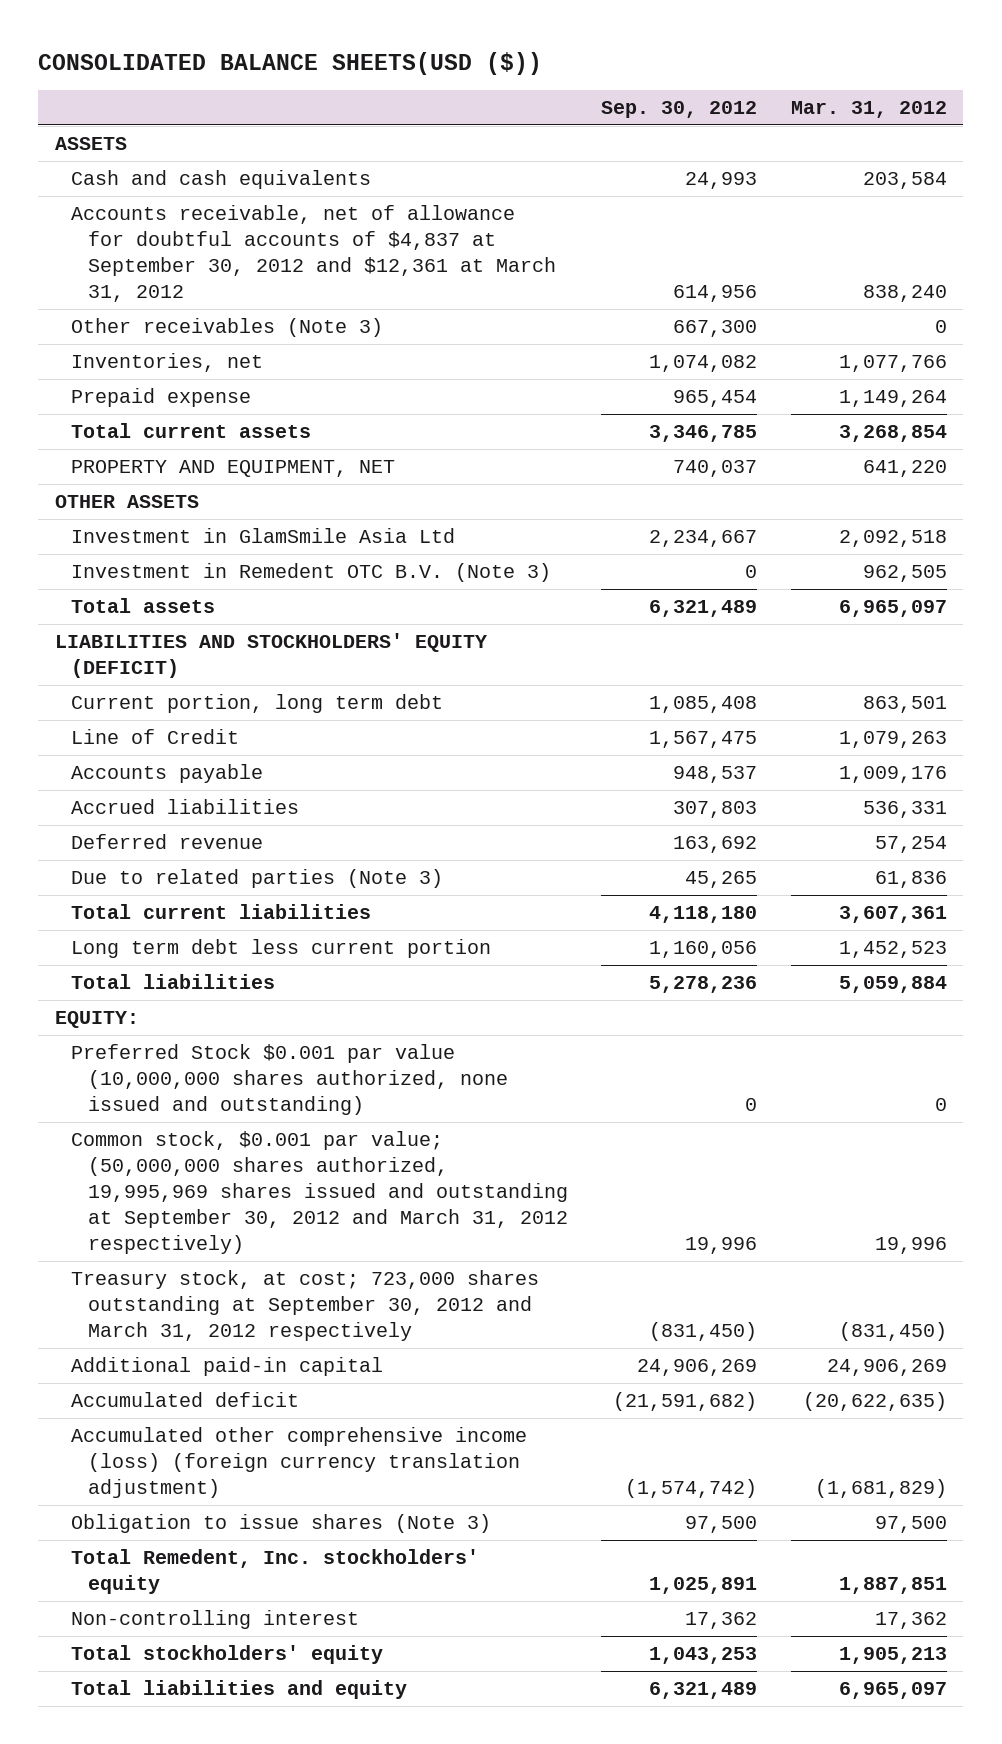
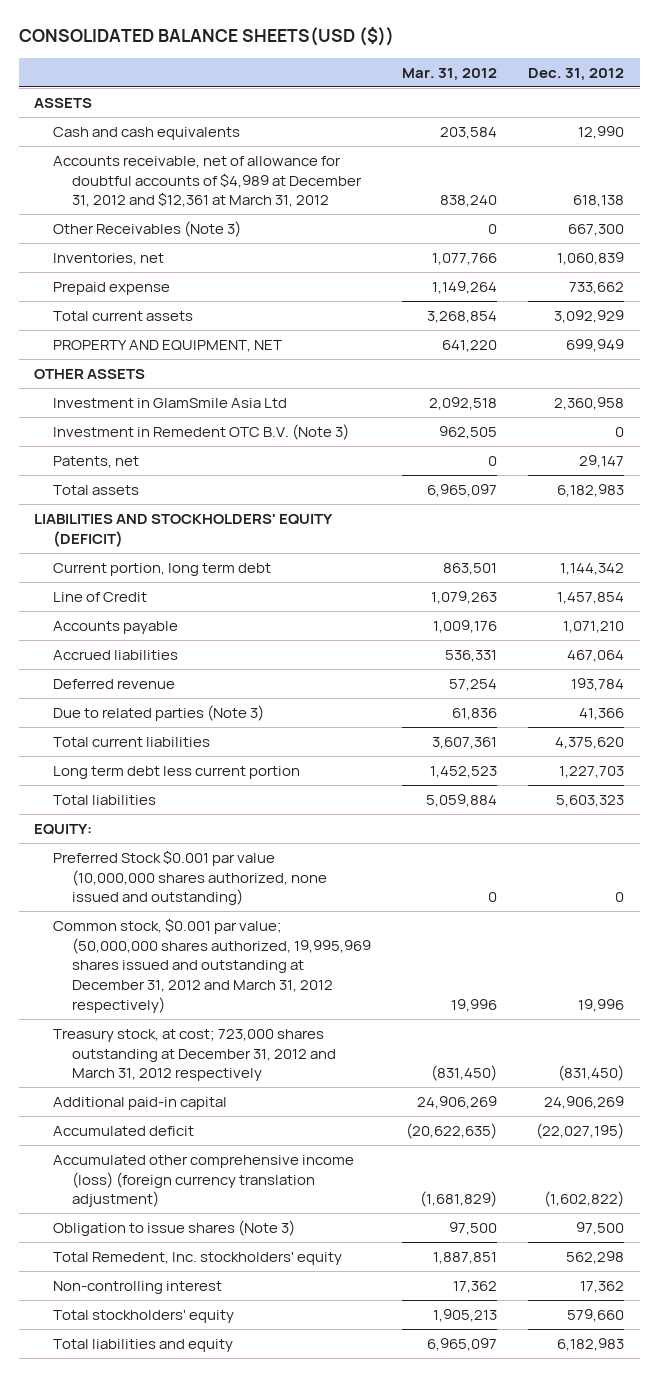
[601,100,758,118] Sep. 30, 2012 -> none
none -> [528,67,625,81] Dec. 31, 2012
[71,205,556,303] Accounts receivable, net of allowance for doubtful accounts of $4,837 at September 30, 2012 and $12,361 at March 31, 2012 -> [53,156,363,208] Accounts receivable, net of allowance for doubtful accounts of $4,989 at December 31, 2012 and $12,361 at March 31, 2012
[71,318,384,338] Other receivables (Note 3) -> [53,221,242,238] Other Receivables (Note 3)
none -> [53,456,140,469] Patents, net
[71,1131,568,1255] Common stock, $0.001 par value; (50,000,000 shares authorized, 19,995,969 shares issued and outstanding at September 30, 2012 and March 31, 2012 respectively) -> [53,918,372,1013] Common stock, $0.001 par value; (50,000,000 shares authorized, 19,995,969 shares issued and outstanding at December 31, 2012 and March 31, 2012 respectively)
[71,1270,540,1342] Treasury stock, at cost; 723,000 shares outstanding at September 30, 2012 and March 31, 2012 respectively -> [53,1029,337,1082] Treasury stock, at cost; 723,000 shares outstanding at December 31, 2012 and March 31, 2012 respectively

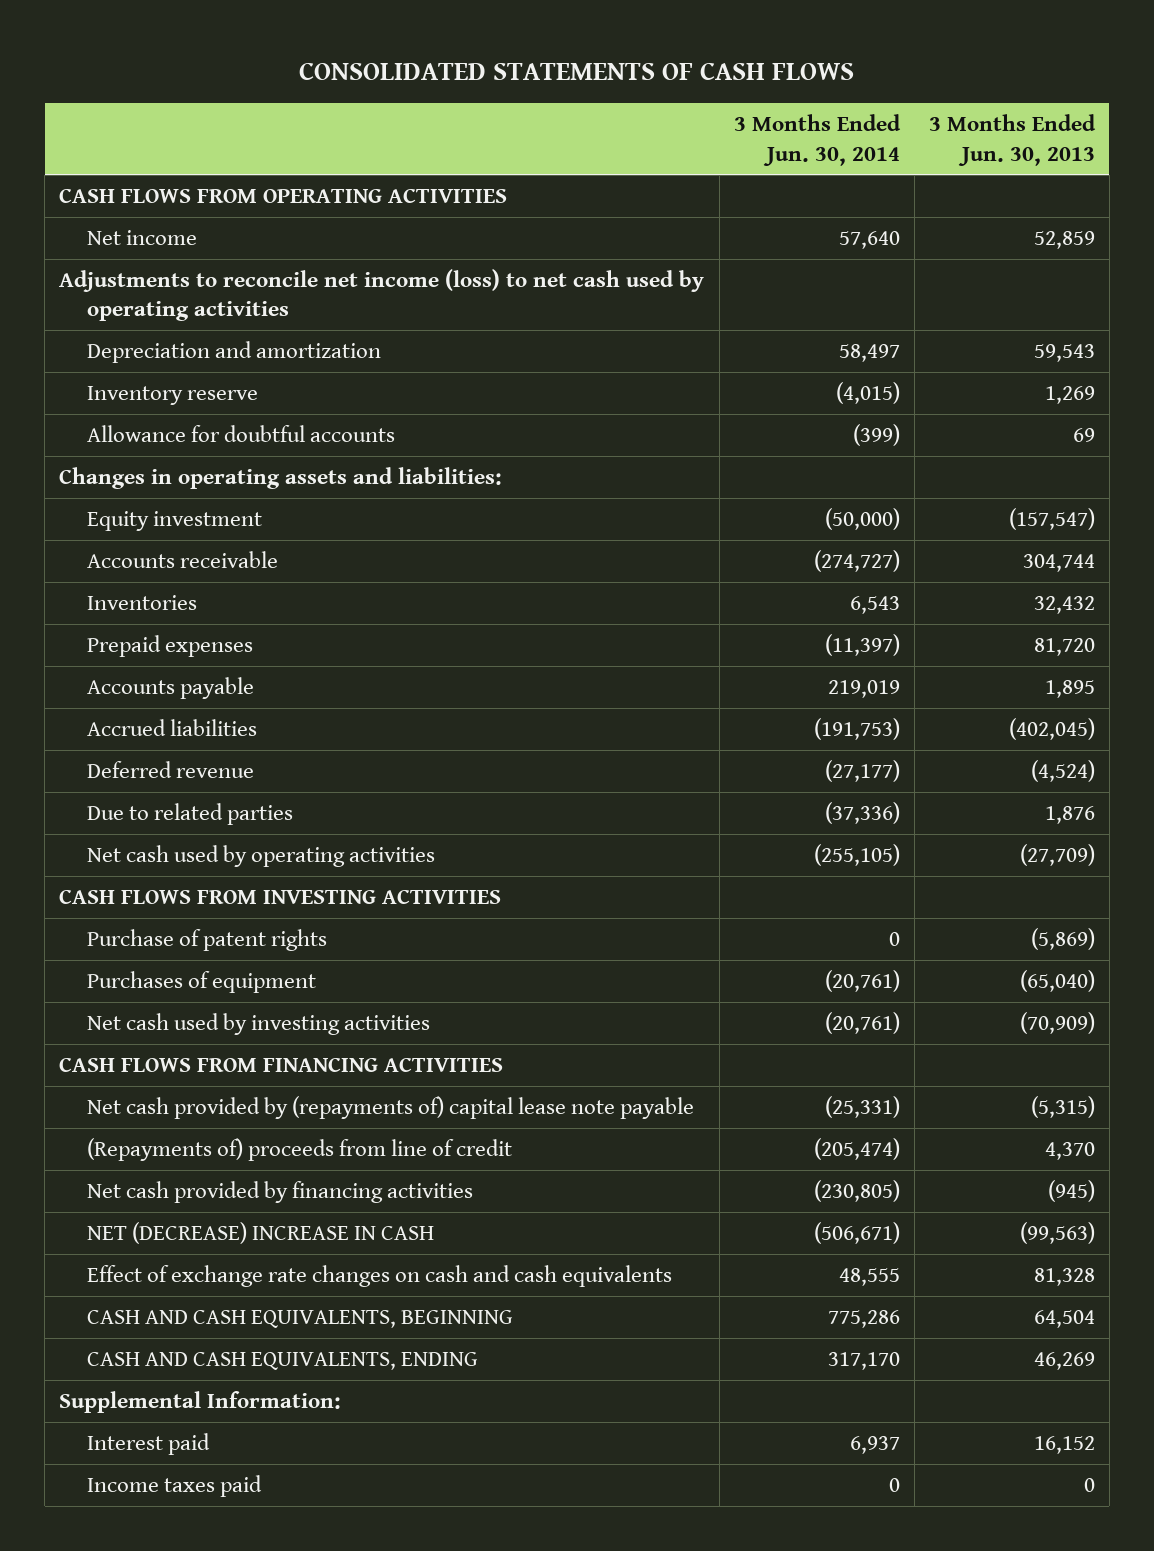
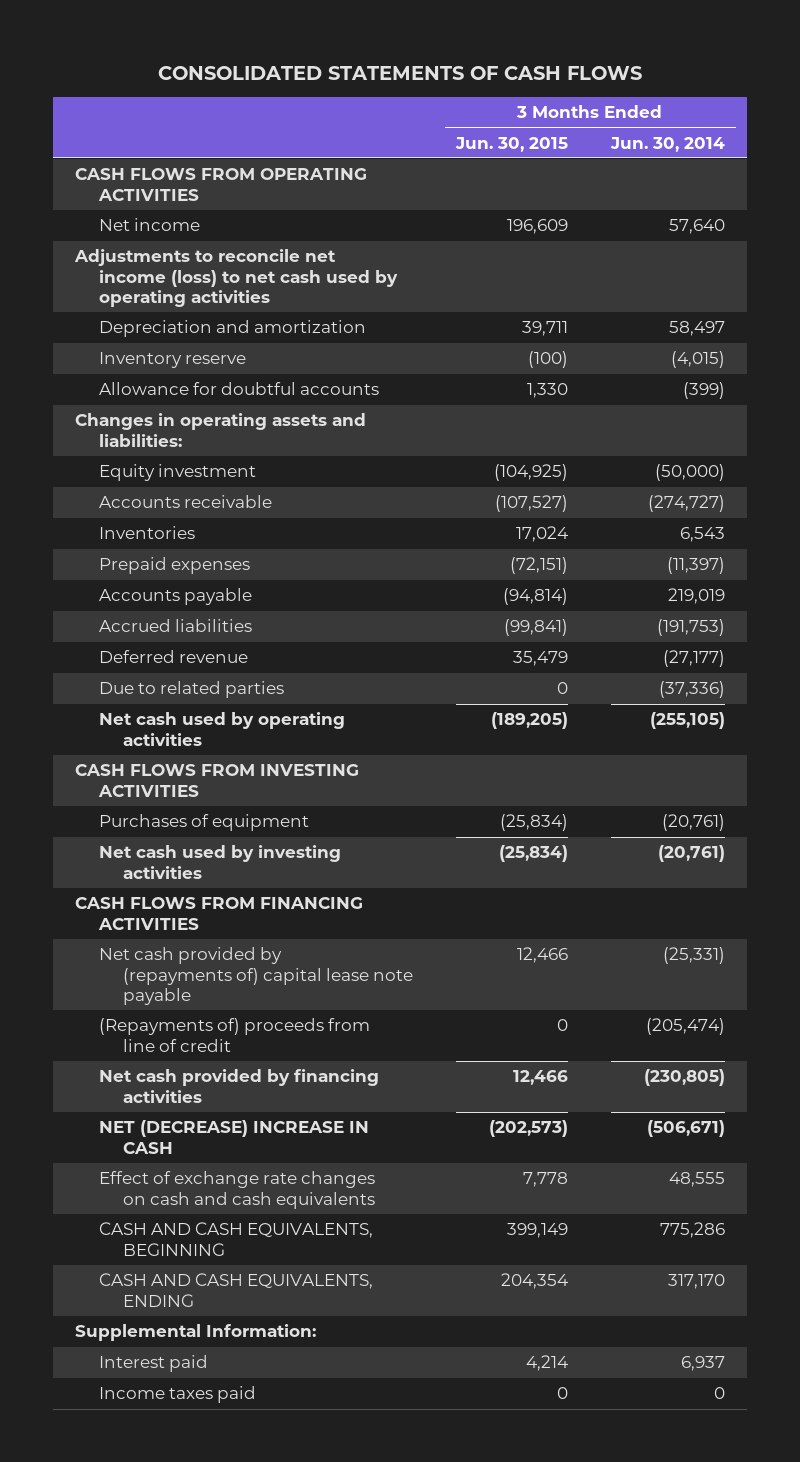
[928,114,1096,166] 3 Months Ended Jun. 30, 2013 -> none
none -> [454,136,568,152] Jun. 30, 2015
[87,928,328,951] Purchase of patent rights -> none

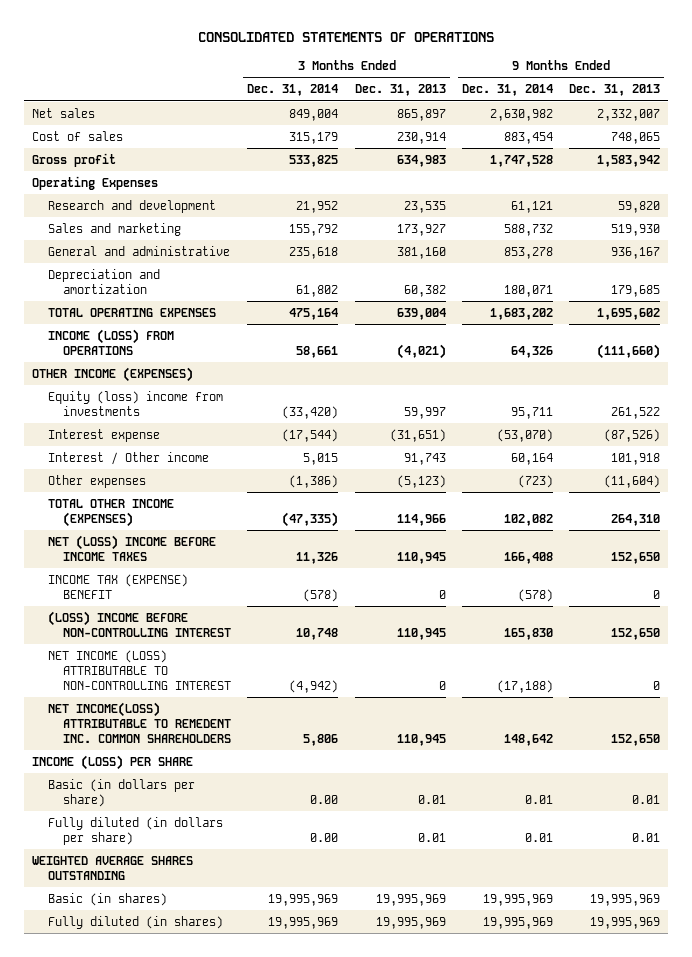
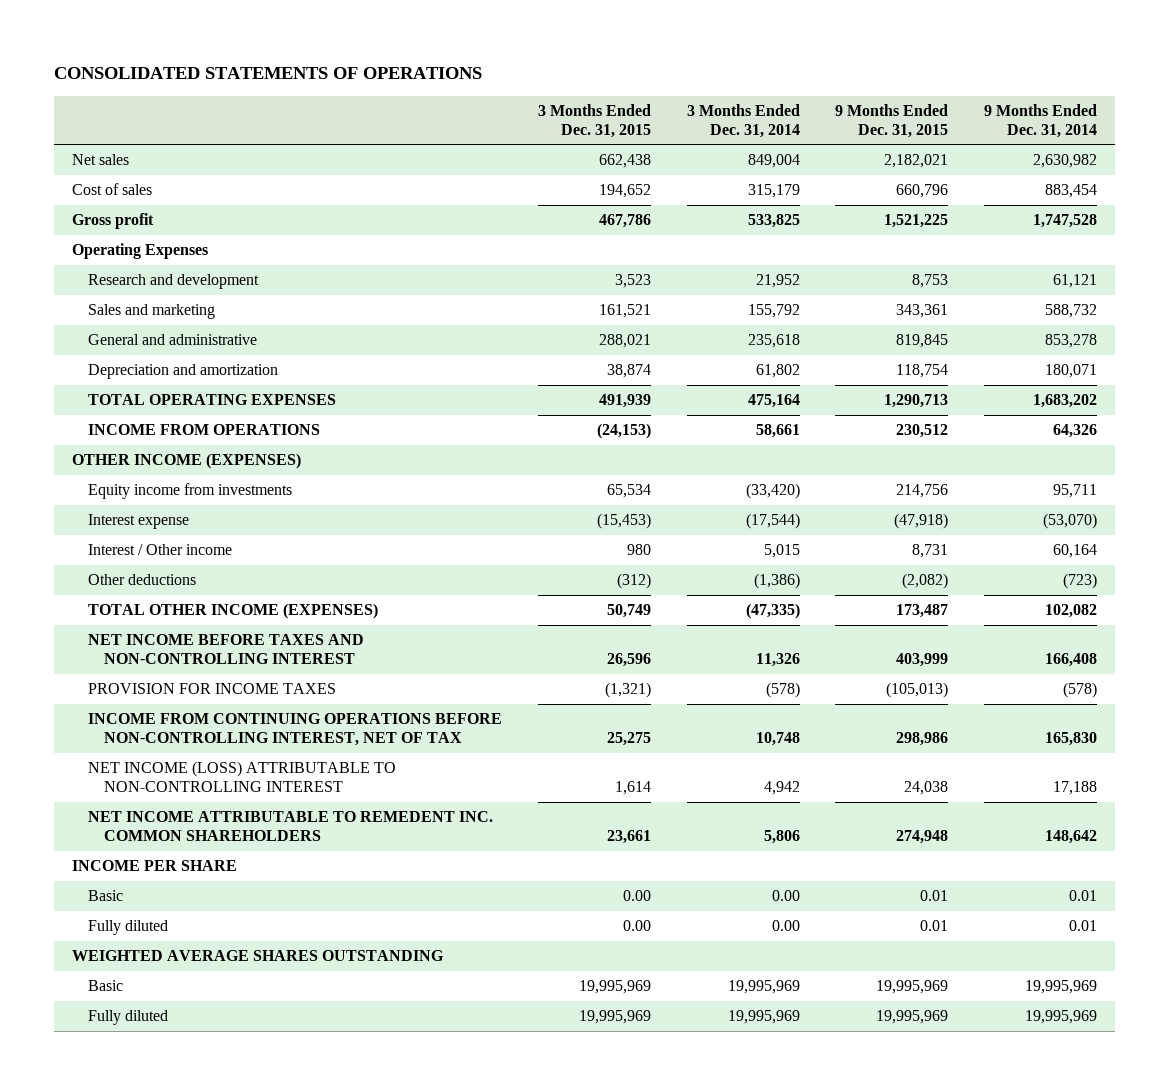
[354,84,446,97] Dec. 31, 2013 -> none
[569,84,661,97] Dec. 31, 2013 -> none
none -> [537,103,651,138] 3 Months Ended Dec. 31, 2015
none -> [835,103,949,138] 9 Months Ended Dec. 31, 2015
[47,328,174,355] INCOME (LOSS) FROM OPERATIONS -> [88,424,321,436] INCOME FROM OPERATIONS
[47,390,223,416] Equity (loss) income from investments -> [88,483,293,500] Equity income from investments
[47,474,146,488] Other expenses -> [88,574,197,586] Other deductions
[47,534,216,561] NET (LOSS) INCOME BEFORE INCOME TAXES -> [88,634,365,665] NET INCOME BEFORE TAXES AND NON-CONTROLLING INTEREST
[47,573,188,599] INCOME TAX (EXPENSE) BENEFIT -> [88,683,337,695] PROVISION FOR INCOME TAXES
[47,610,232,637] (LOSS) INCOME BEFORE NON-CONTROLLING INTEREST -> [88,713,503,747] INCOME FROM CONTINUING OPERATIONS BEFORE NON-CONTROLLING INTEREST, NET OF TAX
[289,679,339,693] (4,942) -> [763,781,800,796] 4,942
[496,679,553,693] (17,188) -> [1053,781,1098,796] 17,188
[47,701,232,743] NET INCOME(LOSS) ATTRIBUTABLE TO REMEDENT INC. COMMON SHAREHOLDERS -> [88,811,494,842] NET INCOME ATTRIBUTABLE TO REMEDENT INC. COMMON SHAREHOLDERS
[31,754,193,770] INCOME (LOSS) PER SHARE -> [72,860,238,872] INCOME PER SHARE
[47,778,195,807] Basic (in dollars per share) -> [88,890,124,902] Basic
[47,816,223,845] Fully diluted (in dollars per share) -> [88,920,169,936] Fully diluted
[47,892,167,906] Basic (in shares) -> [88,980,124,992] Basic
[47,915,223,929] Fully diluted (in shares) -> [88,1010,169,1026] Fully diluted

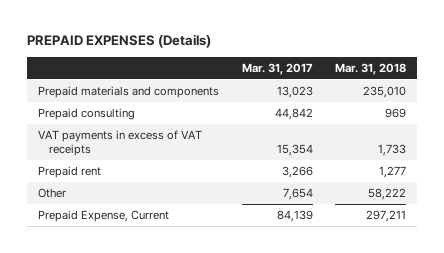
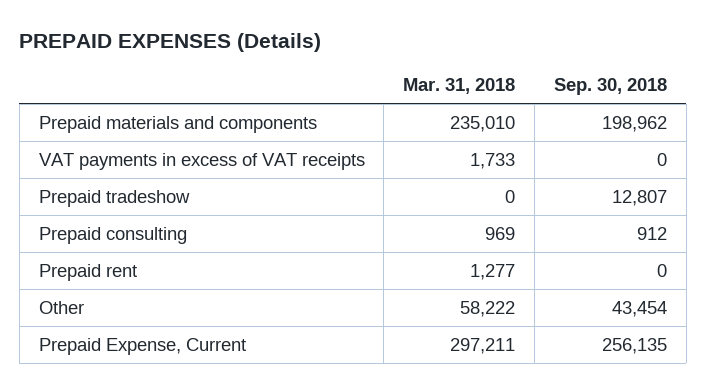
[241,62,313,75] Mar. 31, 2017 -> none
none -> [554,78,668,96] Sep. 30, 2018
none -> [38,189,190,207] Prepaid tradeshow
[38,108,136,121] Prepaid consulting -> [38,226,187,244] Prepaid consulting

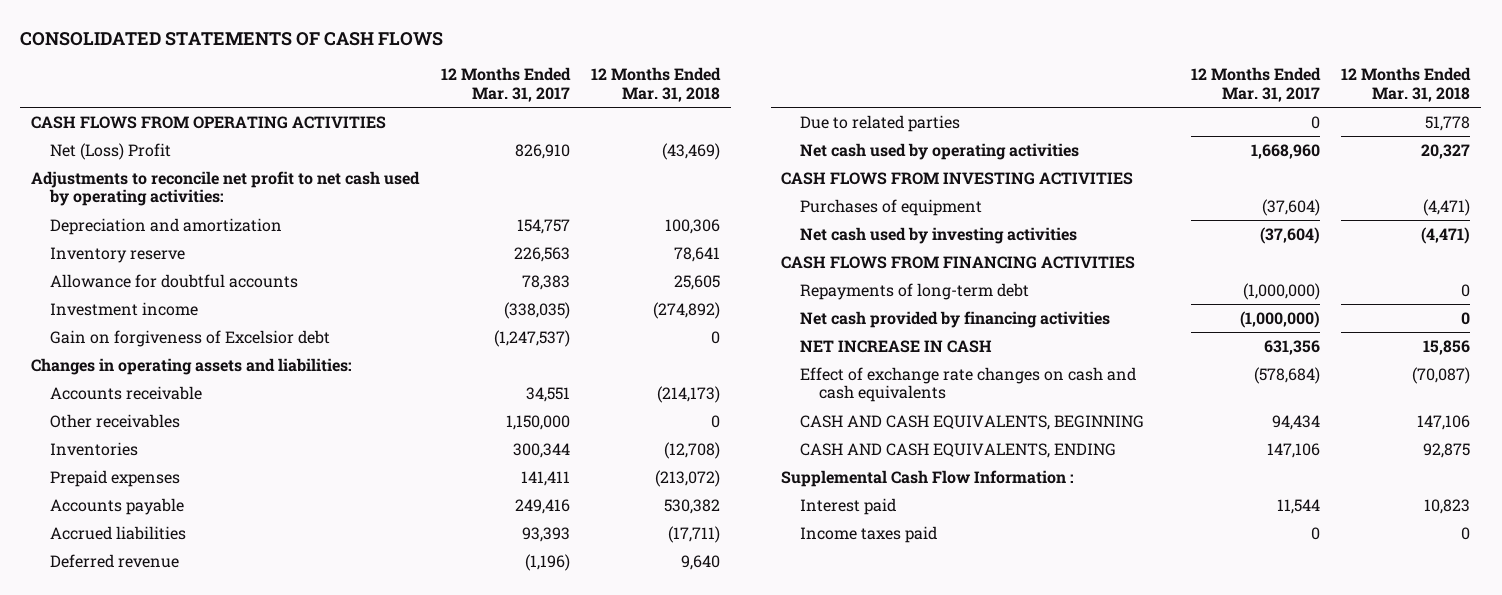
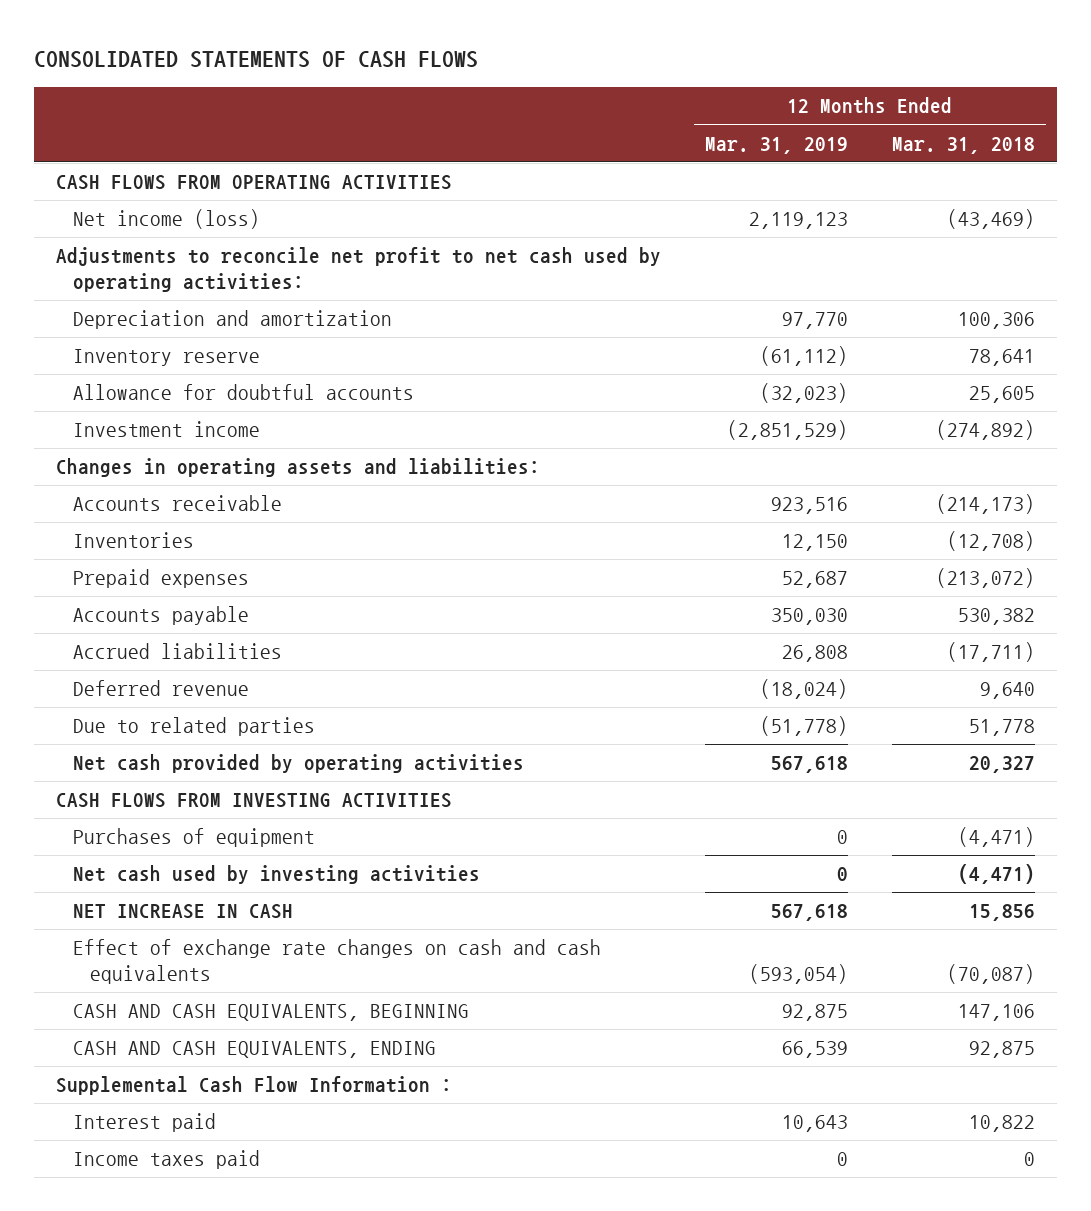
[440,67,571,103] 12 Months Ended Mar. 31, 2017 -> none
none -> [705,136,849,154] Mar. 31, 2019
[50,142,172,160] Net (Loss) Profit -> [73,209,261,230] Net income (loss)
[50,329,331,347] Gain on forgiveness of Excelsior debt -> none
[50,413,181,428] Other receivables -> none
[800,142,1080,160] Net cash used by operating activities -> [73,754,525,774] Net cash provided by operating activities
[781,255,1136,269] CASH FLOWS FROM FINANCING ACTIVITIES -> none
[800,282,1030,300] Repayments of long-term debt -> none
[800,310,1111,328] Net cash provided by financing activities -> none
[1424,498,1471,514] 10,823 -> [969,1115,1036,1133] 10,822

